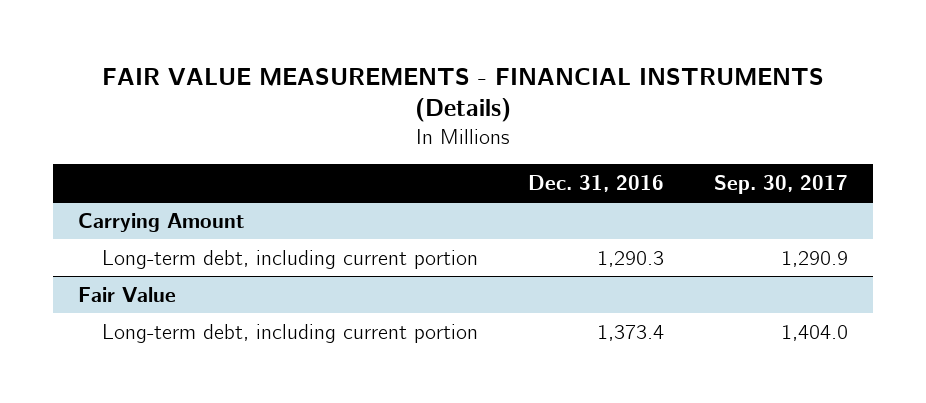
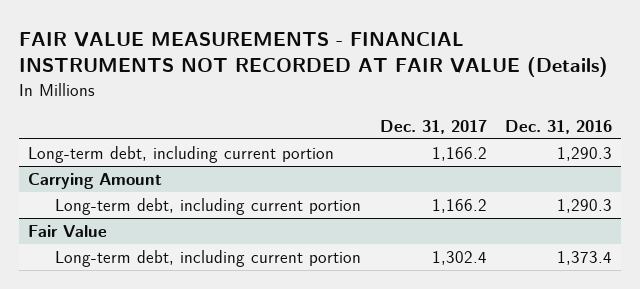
[102,67,825,123] FAIR VALUE MEASUREMENTS - FINANCIAL INSTRUMENTS (Details) -> [18,31,608,78] FAIR VALUE MEASUREMENTS - FINANCIAL INSTRUMENTS NOT RECORDED AT FAIR VALUE (Details)
[714,174,849,194] Sep. 30, 2017 -> none
none -> [379,119,487,134] Dec. 31, 2017
none -> [28,145,335,163] Long-term debt, including current portion

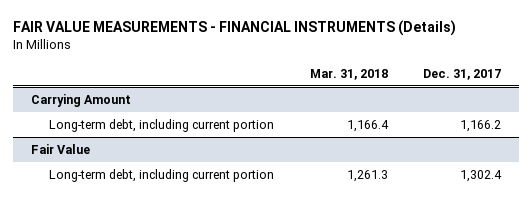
[18,31,608,78] FAIR VALUE MEASUREMENTS - FINANCIAL INSTRUMENTS NOT RECORDED AT FAIR VALUE (Details) -> [13,20,457,37] FAIR VALUE MEASUREMENTS - FINANCIAL INSTRUMENTS (Details)
[504,119,612,134] Dec. 31, 2016 -> none
none -> [309,68,388,80] Mar. 31, 2018
[28,145,335,163] Long-term debt, including current portion -> none

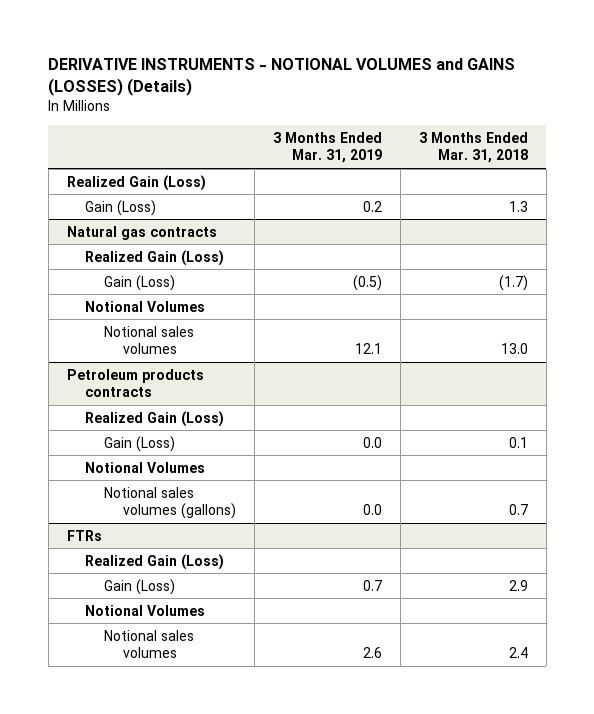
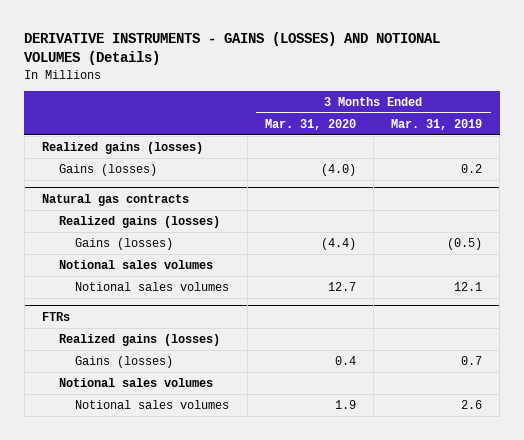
[48,58,516,96] DERIVATIVE INSTRUMENTS - NOTIONAL VOLUMES and GAINS (LOSSES) (Details) -> [24,32,441,66] DERIVATIVE INSTRUMENTS - GAINS (LOSSES) AND NOTIONAL VOLUMES (Details)
[418,131,528,164] 3 Months Ended Mar. 31, 2018 -> none
none -> [264,118,356,130] Mar. 31, 2020
[66,174,206,191] Realized Gain (Loss) -> [42,142,204,155] Realized gains (losses)
[85,199,157,216] Gain (Loss) -> [58,164,157,177] Gains (losses)
[85,249,225,266] Realized Gain (Loss) -> [58,216,220,229] Realized gains (losses)
[104,274,176,291] Gain (Loss) -> [75,238,174,251] Gains (losses)
[85,300,206,312] Notional Volumes -> [58,260,213,270] Notional sales volumes
[66,368,204,398] Petroleum products contracts -> none
[85,410,225,427] Realized Gain (Loss) -> none
[104,435,176,452] Gain (Loss) -> none
[85,461,206,473] Notional Volumes -> none
[104,486,237,520] Notional sales volumes (gallons) -> none
[85,553,225,570] Realized Gain (Loss) -> [58,334,220,347] Realized gains (losses)
[104,578,176,595] Gain (Loss) -> [75,356,174,369] Gains (losses)
[85,604,206,616] Notional Volumes -> [58,378,213,388] Notional sales volumes

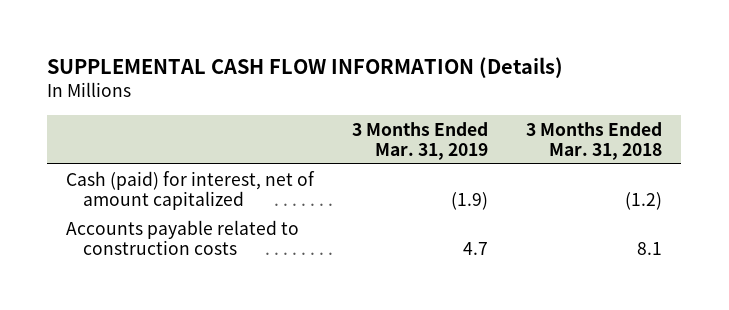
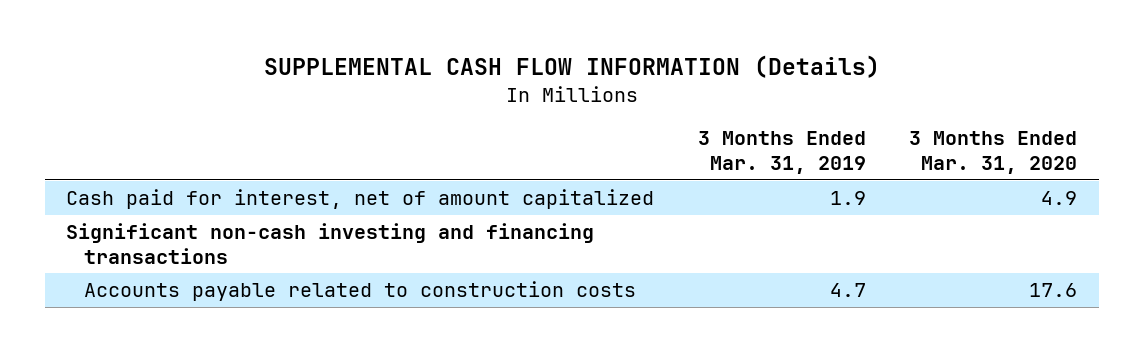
[526,121,663,160] 3 Months Ended Mar. 31, 2018 -> none
none -> [909,131,1078,174] 3 Months Ended Mar. 31, 2020
[66,170,316,210] Cash (paid) for interest, net of amount capitalized -> [66,189,655,210] Cash paid for interest, net of amount capitalized
[451,191,489,210] (1.9) -> [829,191,866,206] 1.9
none -> [66,223,595,264] Significant non-cash investing and financing transactions

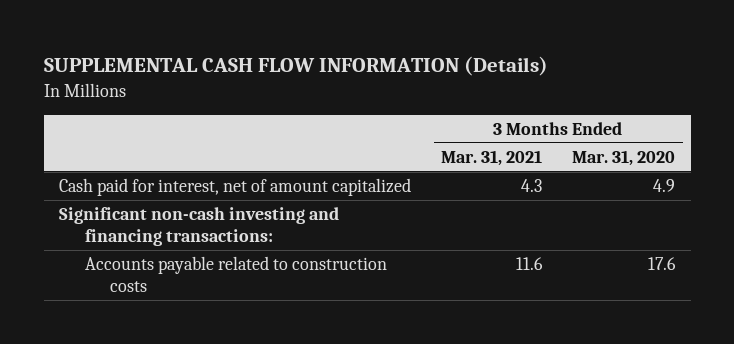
[697,131,866,174] 3 Months Ended Mar. 31, 2019 -> none
none -> [441,150,543,167] Mar. 31, 2021
[66,223,595,264] Significant non-cash investing and financing transactions -> [59,207,340,246] Significant non-cash investing and financing transactions:

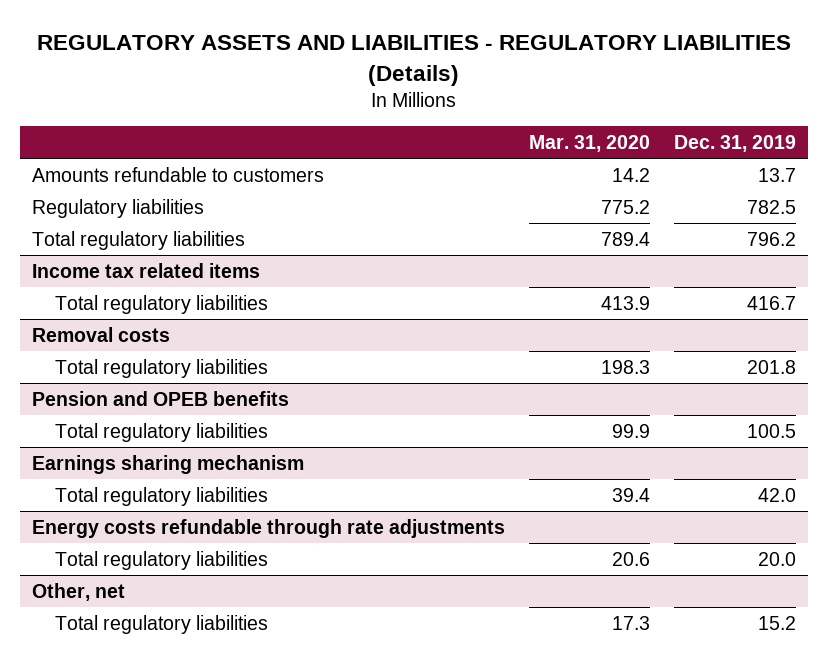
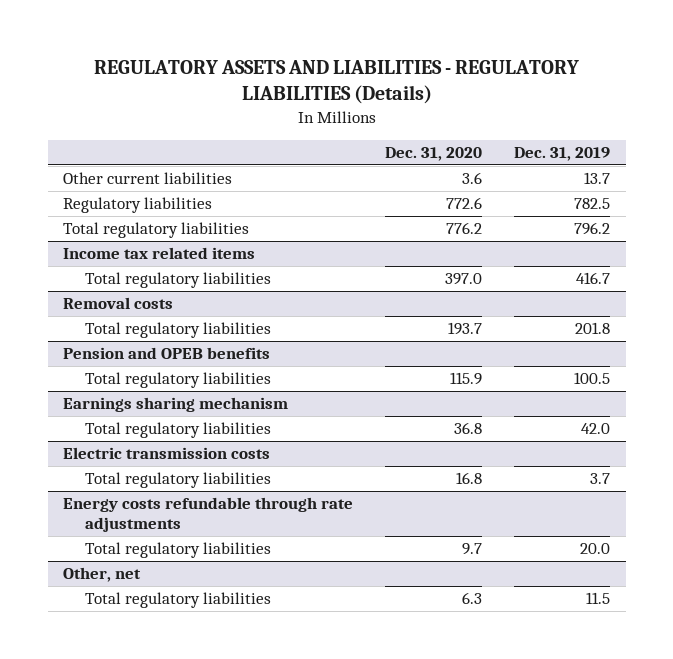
[528,135,650,153] Mar. 31, 2020 -> none
none -> [385,147,483,162] Dec. 31, 2020
[32,166,325,182] Amounts refundable to customers -> [63,172,233,185] Other current liabilities
none -> [63,447,271,460] Electric transmission costs
none -> [85,472,272,489] Total regulatory liabilities
[757,615,796,630] 15.2 -> [585,592,610,605] 11.5

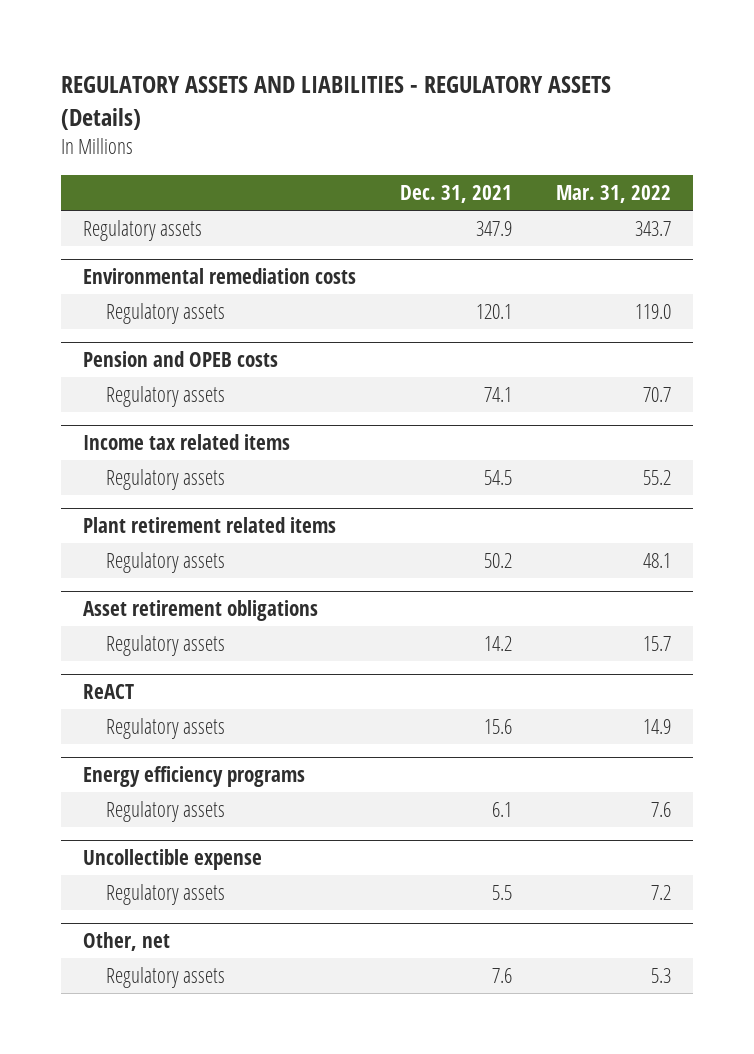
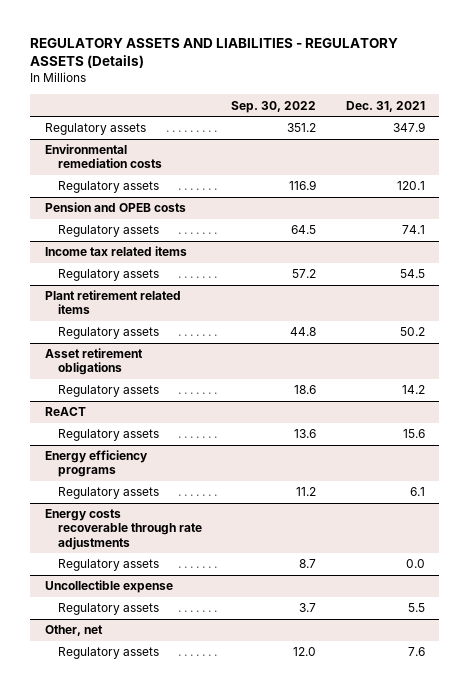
[556,185,672,204] Mar. 31, 2022 -> none
none -> [231,100,317,113] Sep. 30, 2022
none -> [44,509,202,550] Energy costs recoverable through rate adjustments
none -> [57,559,159,572] Regulatory assets

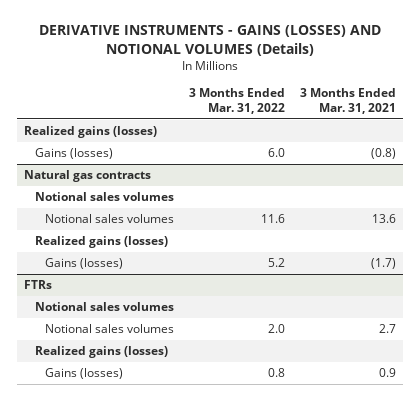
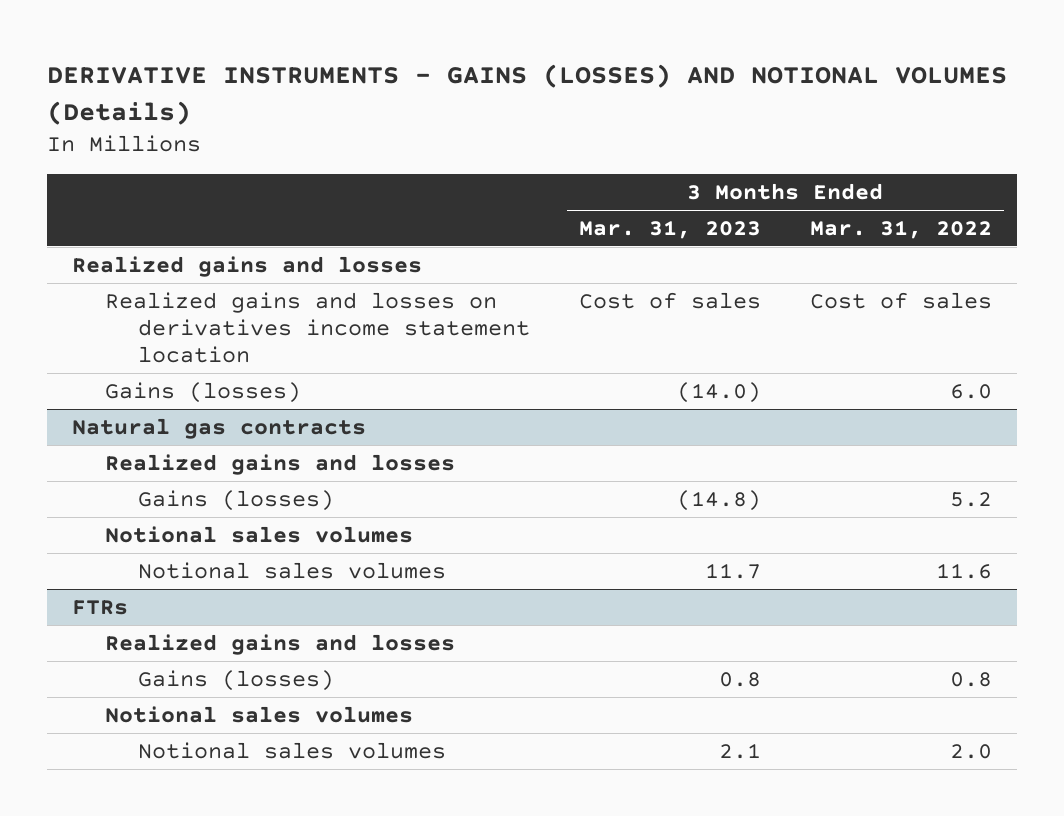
[299,87,396,114] 3 Months Ended Mar. 31, 2021 -> none
none -> [578,219,761,239] Mar. 31, 2023
[24,126,158,139] Realized gains (losses) -> [71,255,422,277] Realized gains and losses
none -> [104,291,530,364] Realized gains and losses on derivatives income statement location
none -> [104,453,455,475] Realized gains and losses
[45,258,124,270] Gains (losses) -> [137,489,334,511] Gains (losses)
[34,236,168,249] Realized gains (losses) -> none
none -> [104,633,455,655] Realized gains and losses
[45,368,124,380] Gains (losses) -> [137,669,334,691] Gains (losses)
[34,346,168,359] Realized gains (losses) -> none

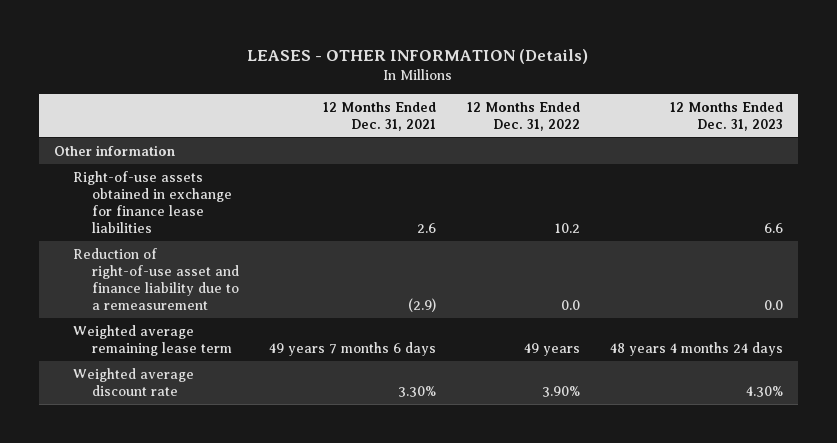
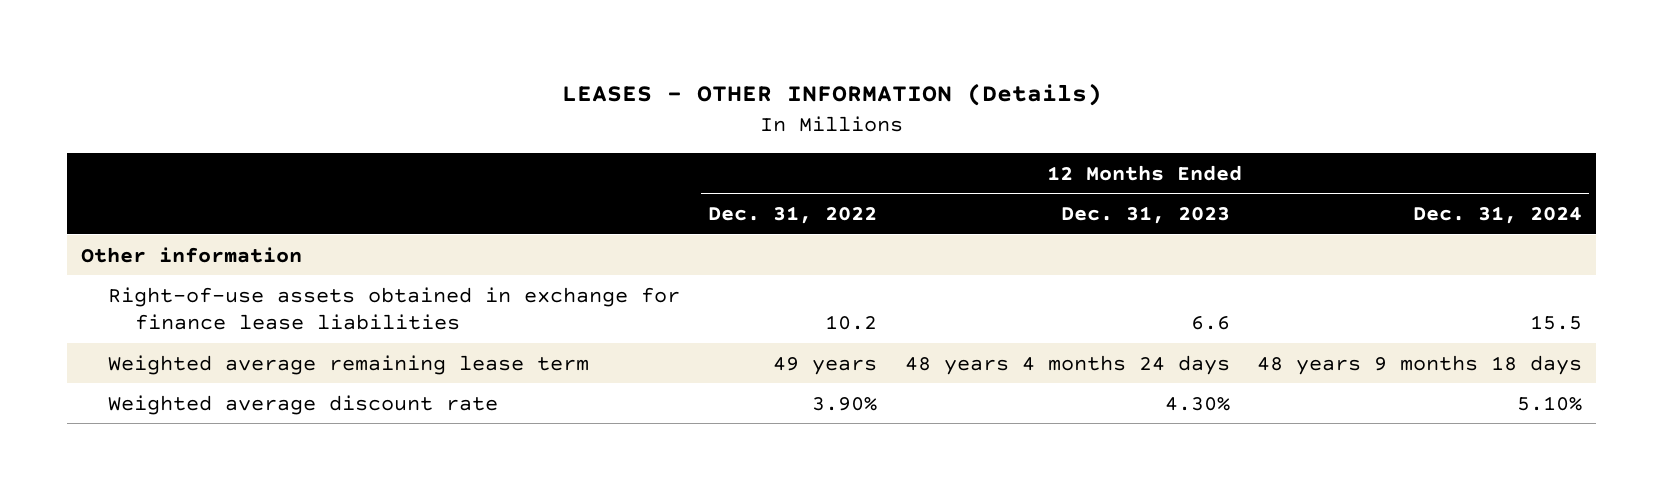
[323,101,437,131] 12 Months Ended Dec. 31, 2021 -> none
none -> [1413,206,1583,225] Dec. 31, 2024
[72,247,239,310] Reduction of right-of-use asset and finance liability due to a remeasurement -> none

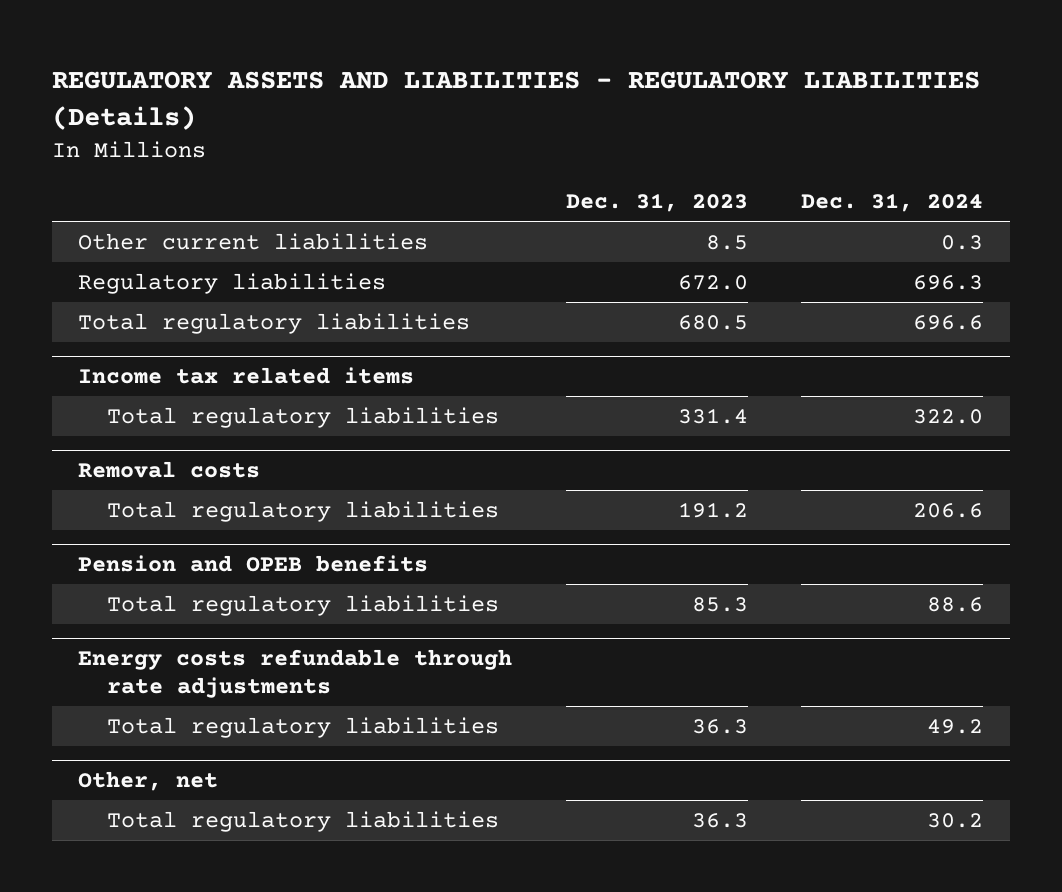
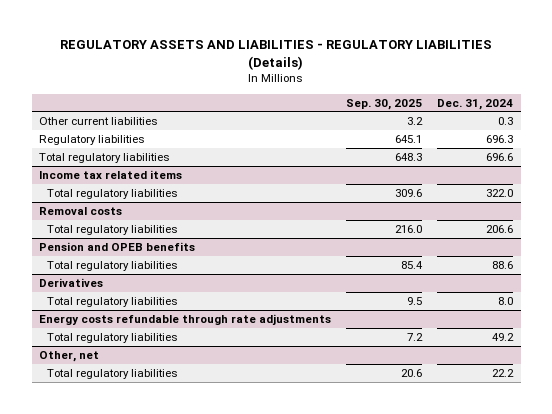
[565,193,748,213] Dec. 31, 2023 -> none
none -> [346,98,423,110] Sep. 30, 2025
none -> [39,277,104,287] Derivatives
none -> [47,296,179,307] Total regulatory liabilities
[927,812,984,828] 30.2 -> [492,368,515,377] 22.2

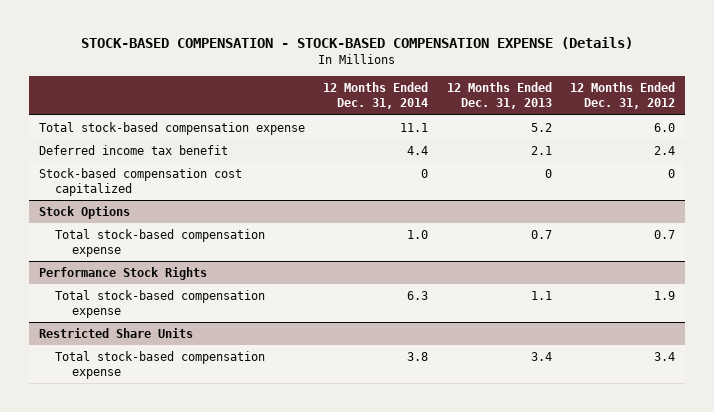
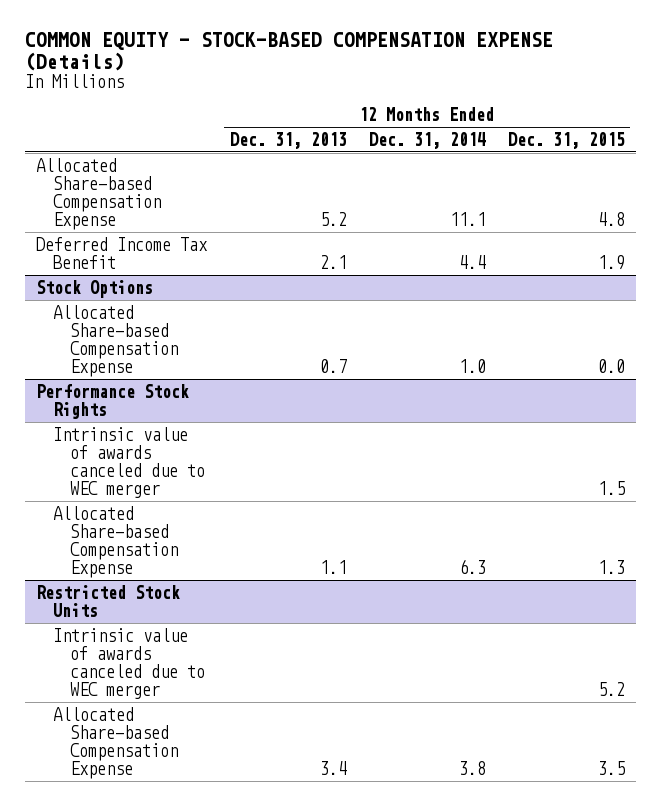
[81,37,634,50] STOCK-BASED COMPENSATION - STOCK-BASED COMPENSATION EXPENSE (Details) -> [25,32,554,72] COMMON EQUITY - STOCK-BASED COMPENSATION EXPENSE (Details)
[570,82,676,110] 12 Months Ended Dec. 31, 2012 -> none
none -> [507,131,625,149] Dec. 31, 2015
[38,168,242,197] Stock-based compensation cost capitalized -> none
[38,122,305,136] Total stock-based compensation expense -> [36,157,162,231] Allocated Share-based Compensation Expense
[38,145,228,156] Deferred income tax benefit -> [36,236,209,269] Deferred Income Tax Benefit
[55,229,266,258] Total stock-based compensation expense -> [53,304,179,378] Allocated Share-based Compensation Expense
none -> [53,426,206,499] Intrinsic value of awards canceled due to WEC merger
[55,290,266,319] Total stock-based compensation expense -> [53,505,179,579] Allocated Share-based Compensation Expense
[38,328,193,339] Restricted Share Units -> [36,584,181,617] Restricted Stock Units
none -> [53,627,206,700] Intrinsic value of awards canceled due to WEC merger
[55,351,266,380] Total stock-based compensation expense -> [53,706,179,780] Allocated Share-based Compensation Expense

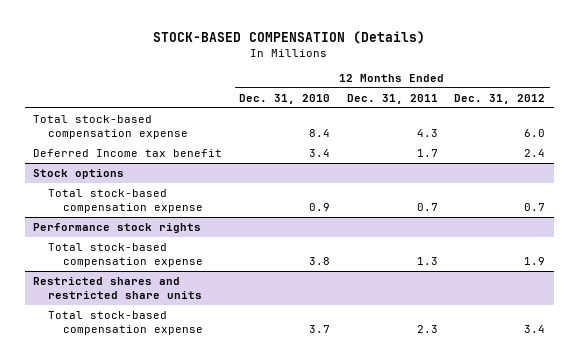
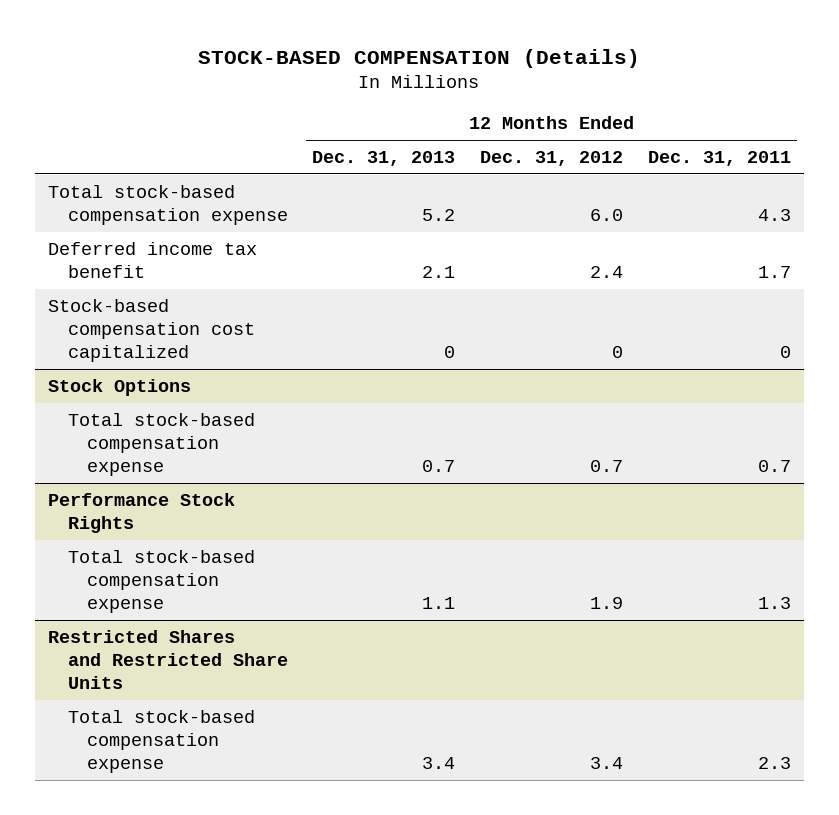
[238,93,330,104] Dec. 31, 2010 -> none
none -> [312,150,456,166] Dec. 31, 2013
[33,149,223,158] Deferred Income tax benefit -> [47,241,257,279] Deferred income tax benefit
none -> [47,298,255,363] Stock-based compensation cost capitalized
[33,169,125,180] Stock options -> [47,378,191,396] Stock Options
[33,223,202,234] Performance stock rights -> [47,492,235,534] Performance Stock Rights
[33,277,203,300] Restricted shares and restricted share units -> [47,629,288,690] Restricted Shares and Restricted Share Units

